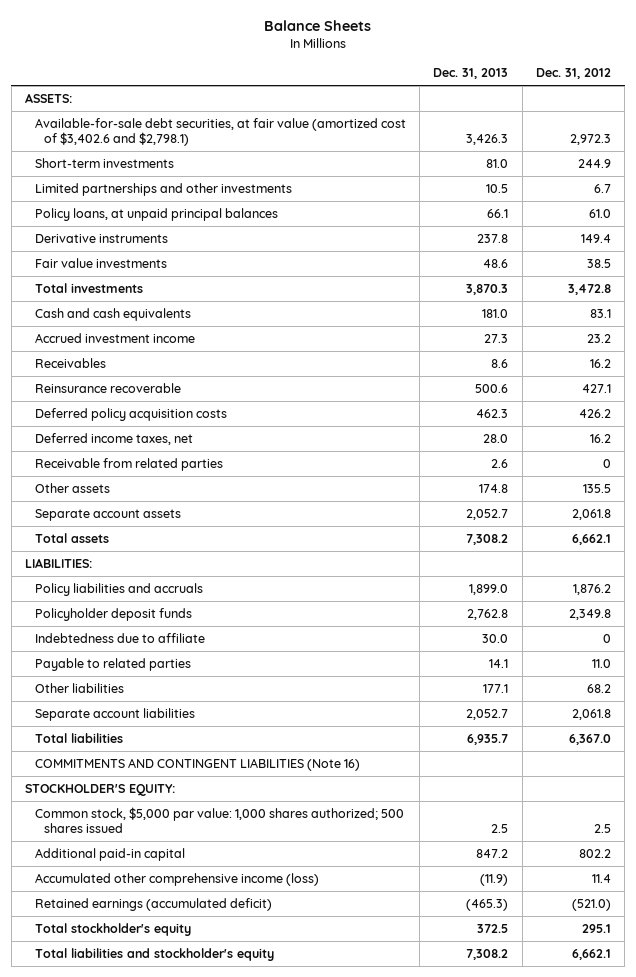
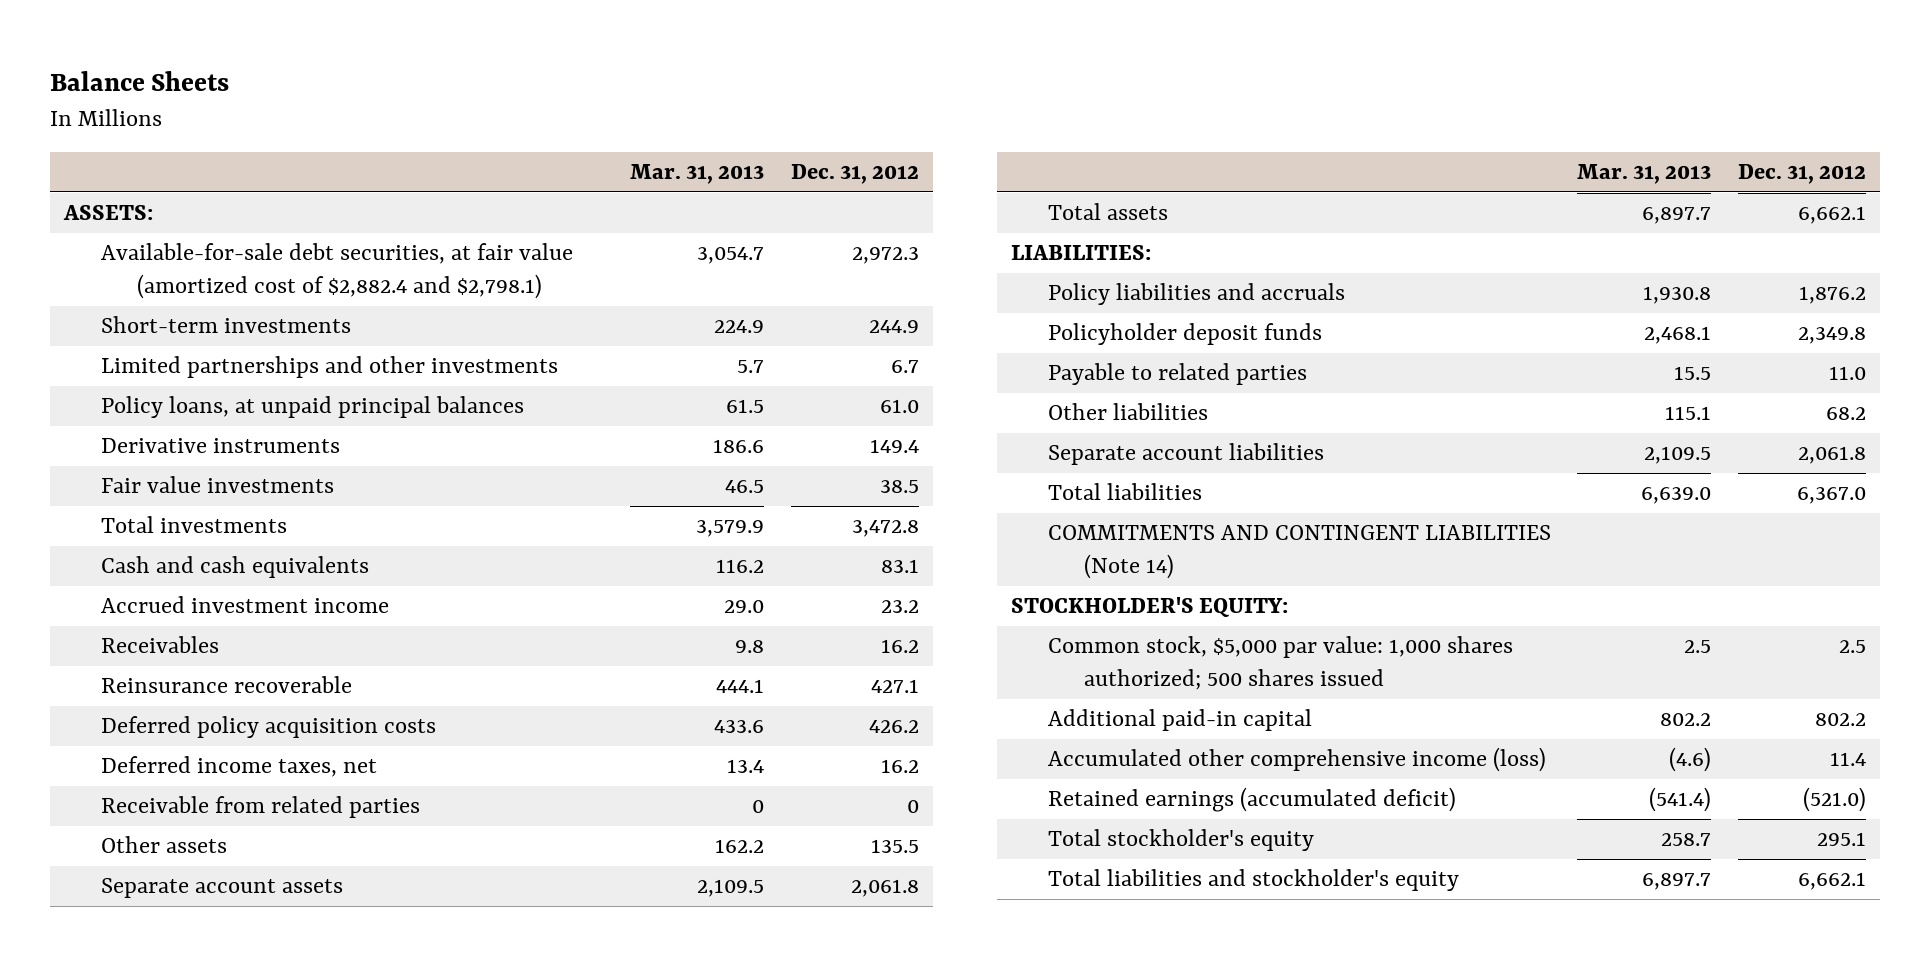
[433,68,509,80] Dec. 31, 2013 -> none
none -> [630,163,765,184] Mar. 31, 2013
[34,117,406,146] Available-for-sale debt securities, at fair value (amortized cost of $3,402.6 and $2,798.1) -> [100,243,573,300] Available-for-sale debt securities, at fair value (amortized cost of $2,882.4 and $2,798.1)
[34,632,205,643] Indebtedness due to affiliate -> none
[34,757,360,771] COMMITMENTS AND CONTINGENT LIABILITIES (Note 16) -> [1047,525,1551,580] COMMITMENTS AND CONTINGENT LIABILITIES (Note 14)

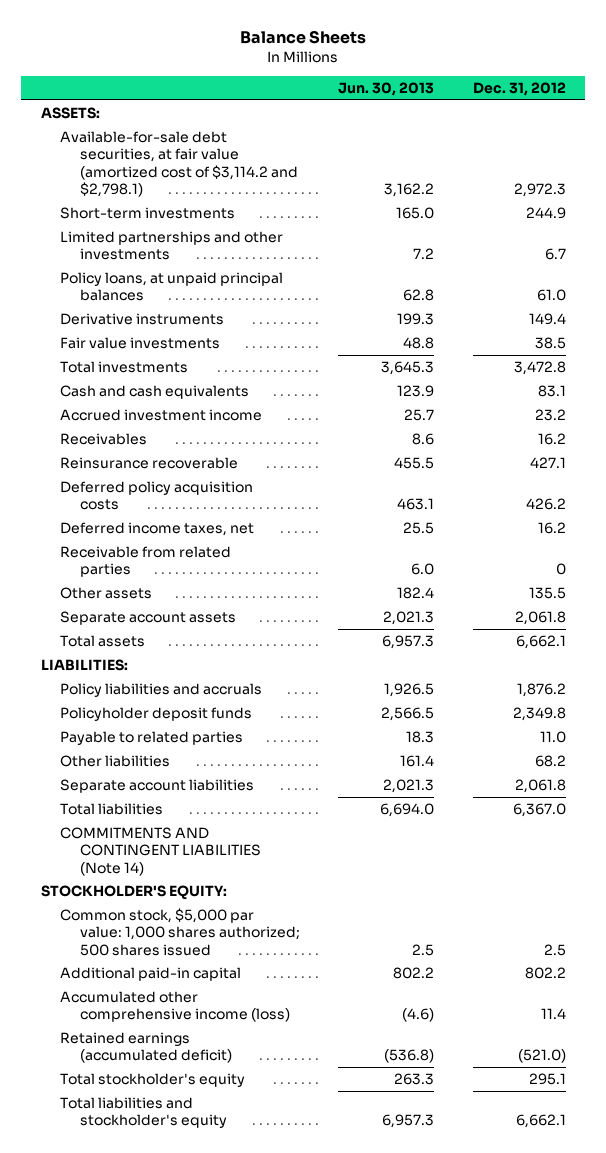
[630,163,765,184] Mar. 31, 2013 -> none
none -> [338,81,435,96] Jun. 30, 2013
[100,243,573,300] Available-for-sale debt securities, at fair value (amortized cost of $2,882.4 and $2,798.1) -> [60,130,298,197] Available-for-sale debt securities, at fair value (amortized cost of $3,114.2 and $2,798.1)

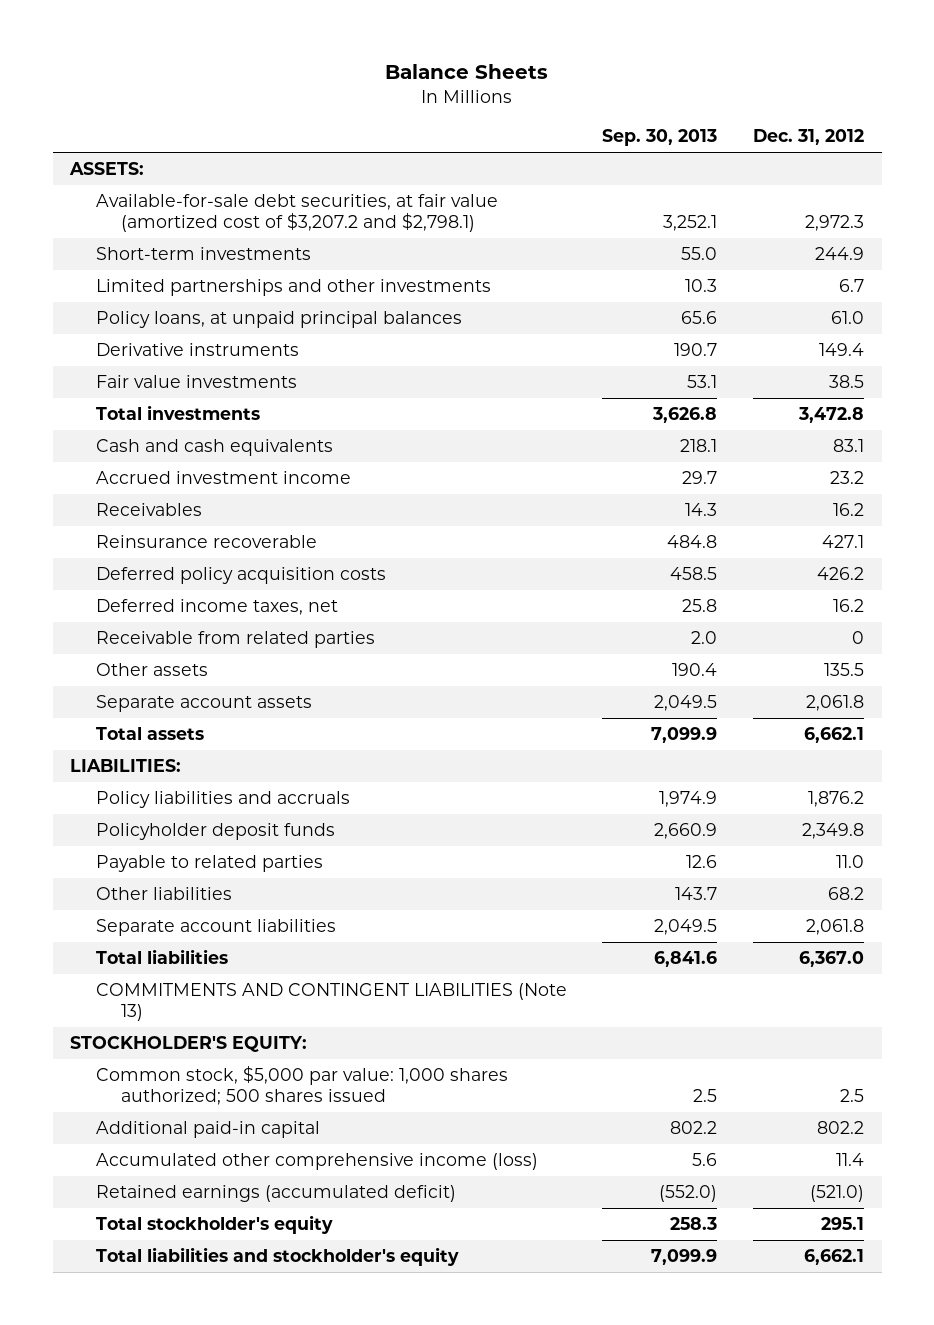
[338,81,435,96] Jun. 30, 2013 -> none
none -> [602,129,718,147] Sep. 30, 2013
[60,130,298,197] Available-for-sale debt securities, at fair value (amortized cost of $3,114.2 and $2,798.1) -> [95,193,498,233] Available-for-sale debt securities, at fair value (amortized cost of $3,207.2 and $2,798.1)
[60,826,261,876] COMMITMENTS AND CONTINGENT LIABILITIES (Note 14) -> [95,982,567,1022] COMMITMENTS AND CONTINGENT LIABILITIES (Note 13)

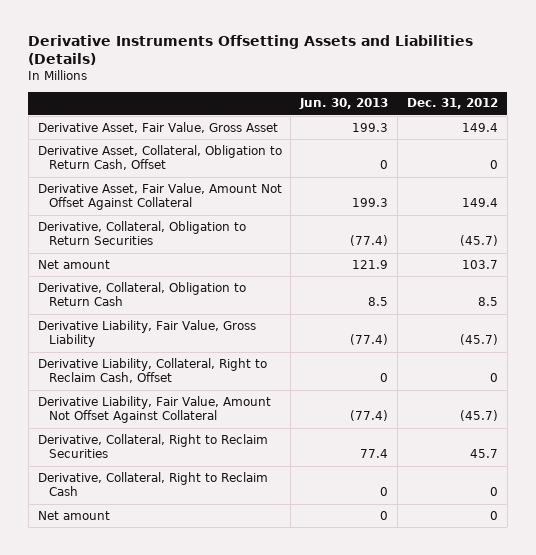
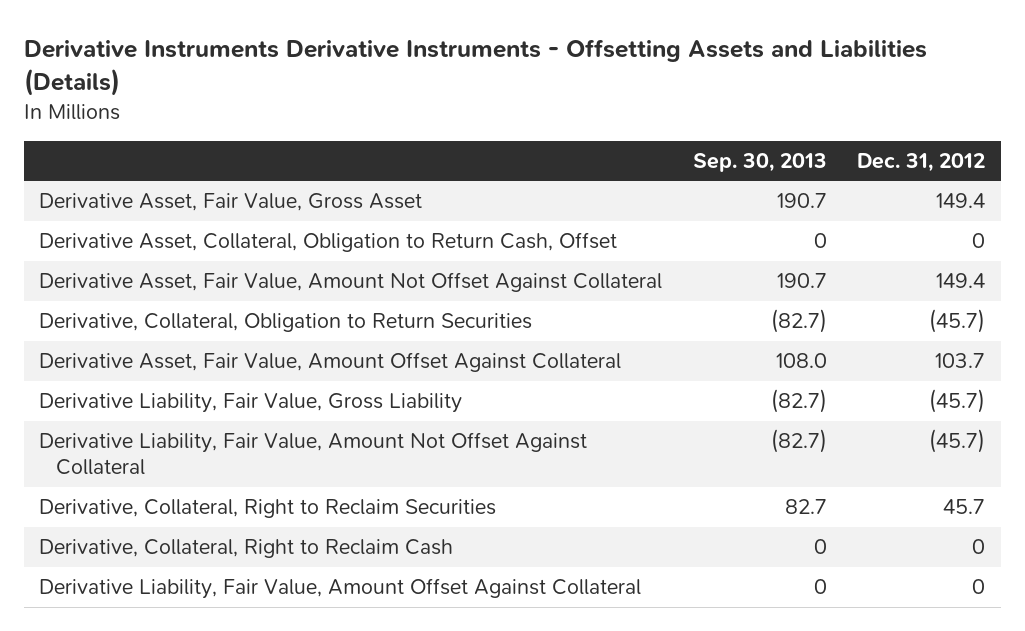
[28,35,474,66] Derivative Instruments Offsetting Assets and Liabilities (Details) -> [23,39,927,97] Derivative Instruments Derivative Instruments - Offsetting Assets and Liabilities (Details)
[299,98,389,110] Jun. 30, 2013 -> none
none -> [692,152,827,172] Sep. 30, 2013
[37,281,246,307] Derivative, Collateral, Obligation to Return Cash -> none
[37,259,110,269] Net amount -> [39,352,622,373] Derivative Asset, Fair Value, Amount Offset Against Collateral
[37,357,267,384] Derivative Liability, Collateral, Right to Reclaim Cash, Offset -> none
[37,510,110,520] Net amount -> [39,578,642,600] Derivative Liability, Fair Value, Amount Offset Against Collateral

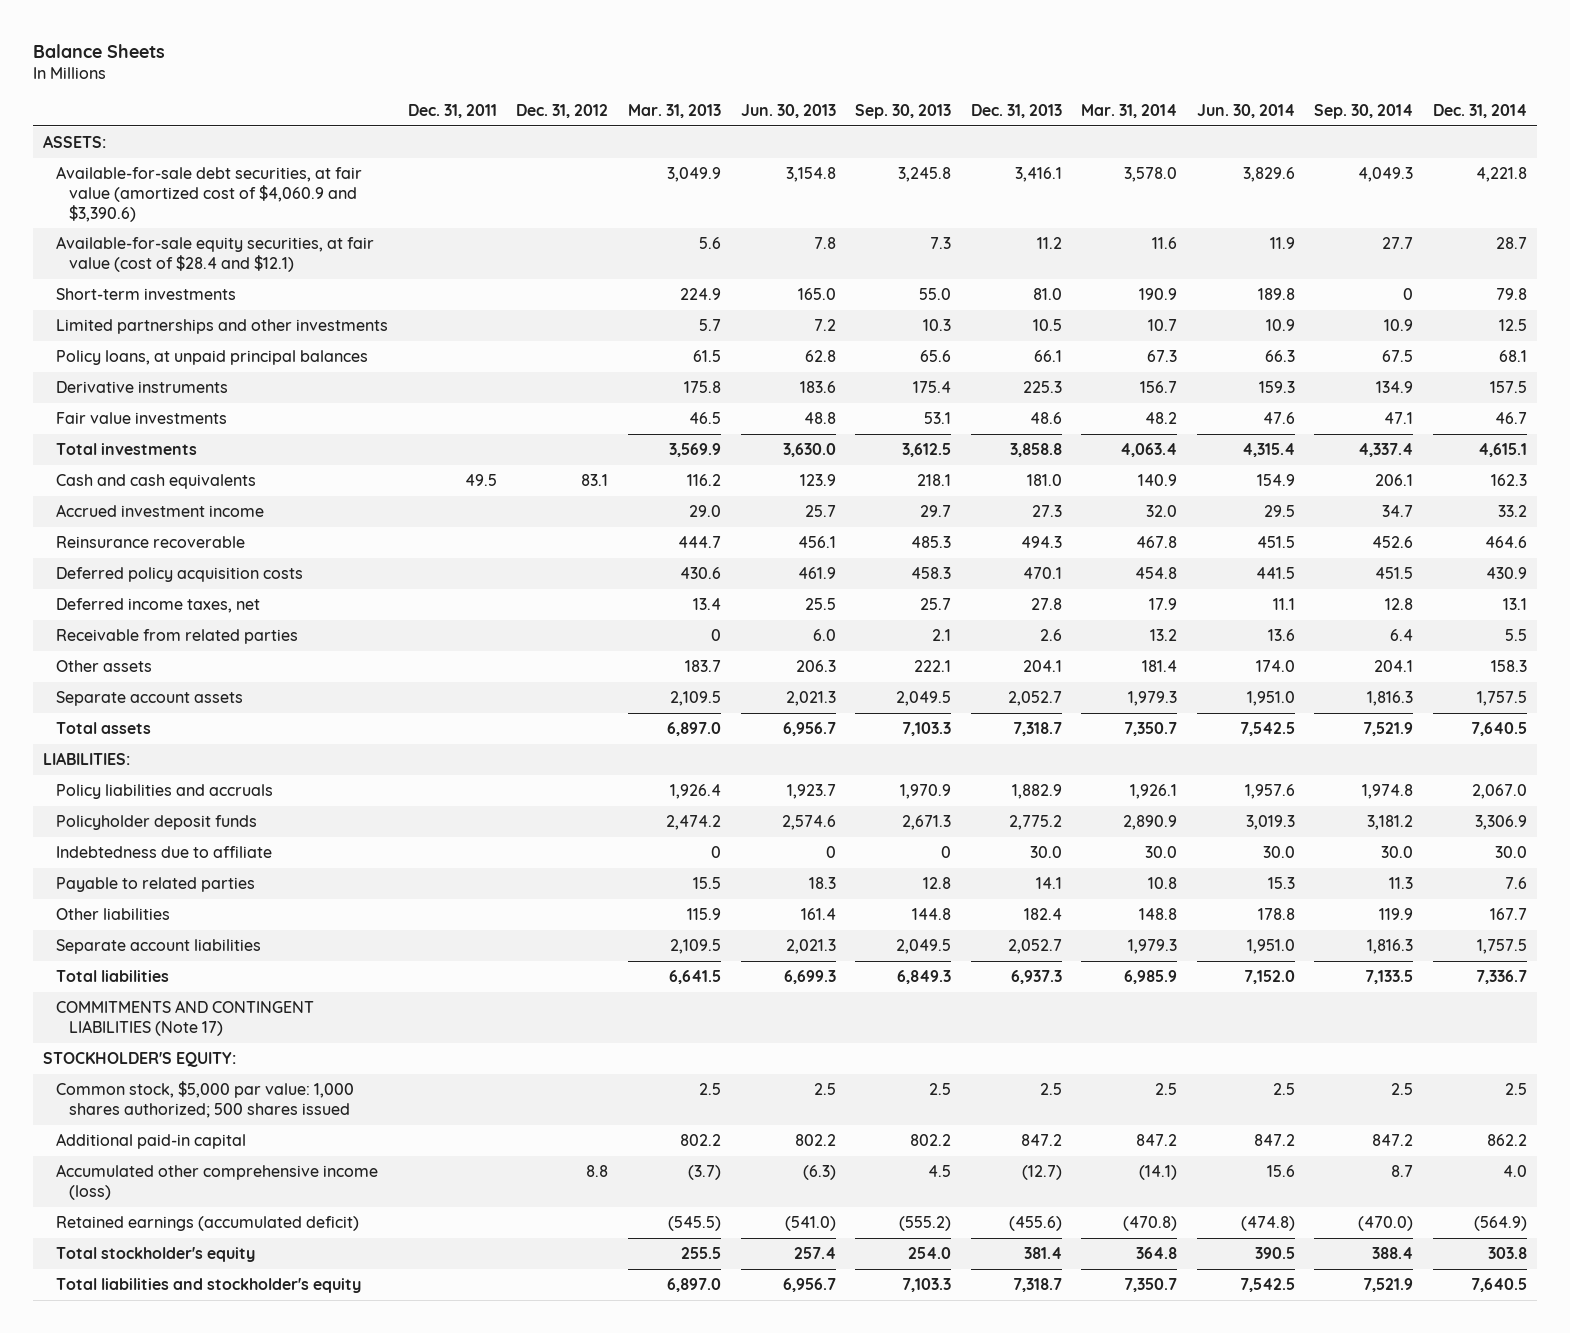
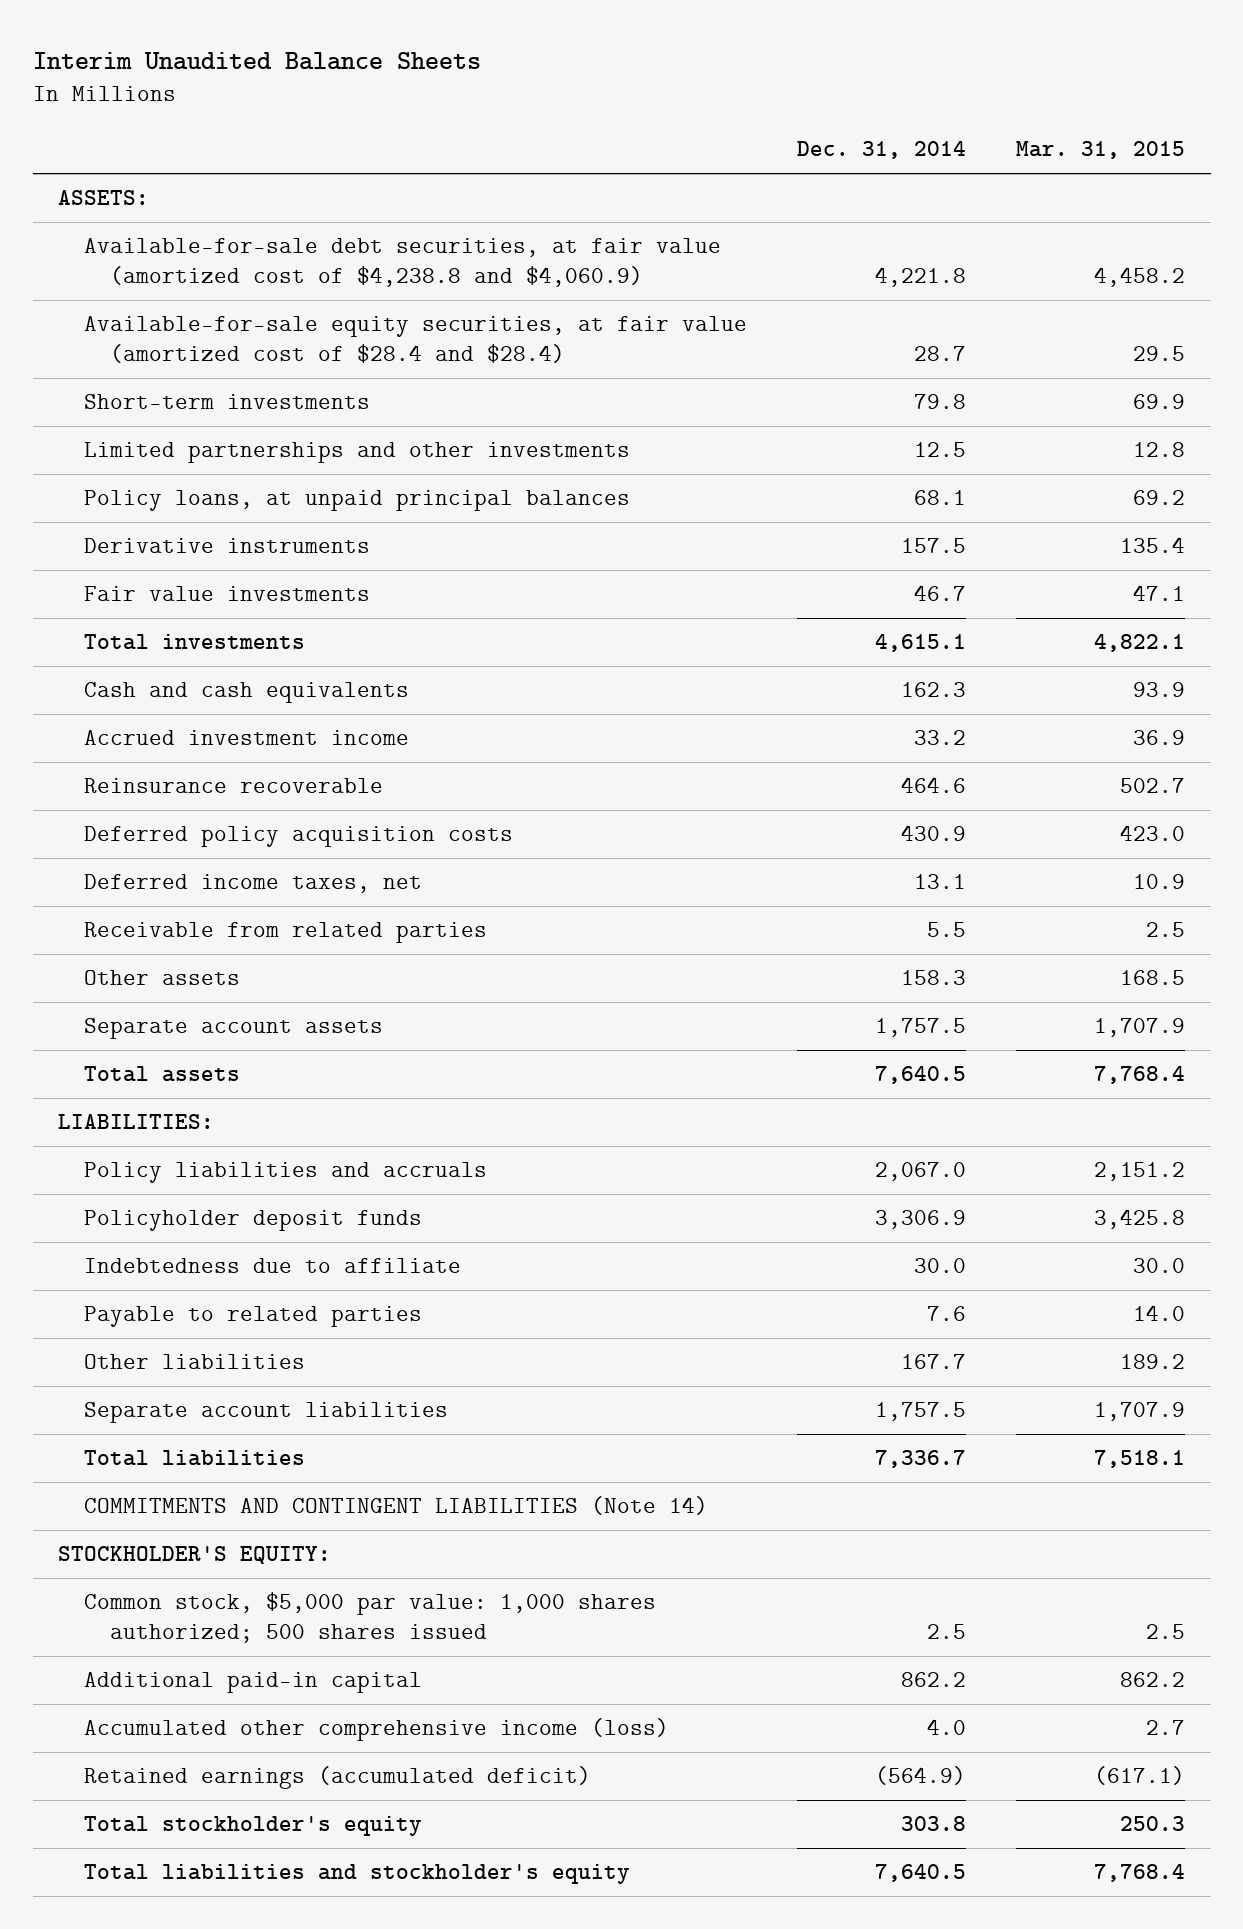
[33,43,166,58] Balance Sheets -> [32,52,481,71] Interim Unaudited Balance Sheets
[407,103,497,118] Dec. 31, 2011 -> none
[516,103,609,118] Dec. 31, 2012 -> none
[627,103,721,118] Mar. 31, 2013 -> none
[740,103,836,118] Jun. 30, 2013 -> none
[855,103,952,119] Sep. 30, 2013 -> none
[970,103,1062,118] Dec. 31, 2013 -> none
[1081,103,1178,118] Mar. 31, 2014 -> none
[1196,103,1295,118] Jun. 30, 2014 -> none
[1314,103,1414,119] Sep. 30, 2014 -> none
none -> [1016,141,1186,160] Mar. 31, 2015
[56,165,363,222] Available-for-sale debt securities, at fair value (amortized cost of $4,060.9 and $3,390.6) -> [83,238,721,288] Available-for-sale debt securities, at fair value (amortized cost of $4,238.8 and $4,060.9)
[56,235,375,272] Available-for-sale equity securities, at fair value (cost of $28.4 and $12.1) -> [83,316,747,364] Available-for-sale equity securities, at fair value (amortized cost of $28.4 and $28.4)
[56,999,315,1036] COMMITMENTS AND CONTINGENT LIABILITIES (Note 17) -> [83,1496,708,1516] COMMITMENTS AND CONTINGENT LIABILITIES (Note 14)

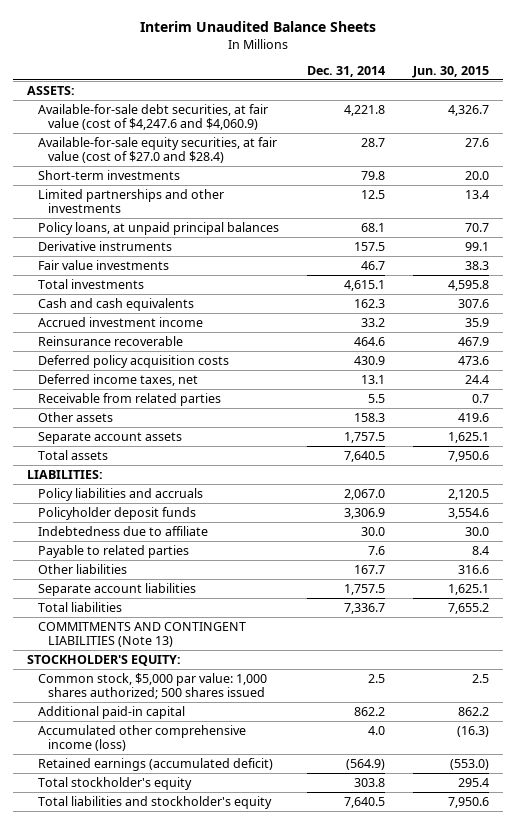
[1016,141,1186,160] Mar. 31, 2015 -> none
none -> [411,66,489,79] Jun. 30, 2015
[83,238,721,288] Available-for-sale debt securities, at fair value (amortized cost of $4,238.8 and $4,060.9) -> [37,103,268,131] Available-for-sale debt securities, at fair value (cost of $4,247.6 and $4,060.9)
[83,316,747,364] Available-for-sale equity securities, at fair value (amortized cost of $28.4 and $28.4) -> [37,136,277,164] Available-for-sale equity securities, at fair value (cost of $27.0 and $28.4)
[83,1496,708,1516] COMMITMENTS AND CONTINGENT LIABILITIES (Note 14) -> [37,621,246,648] COMMITMENTS AND CONTINGENT LIABILITIES (Note 13)

